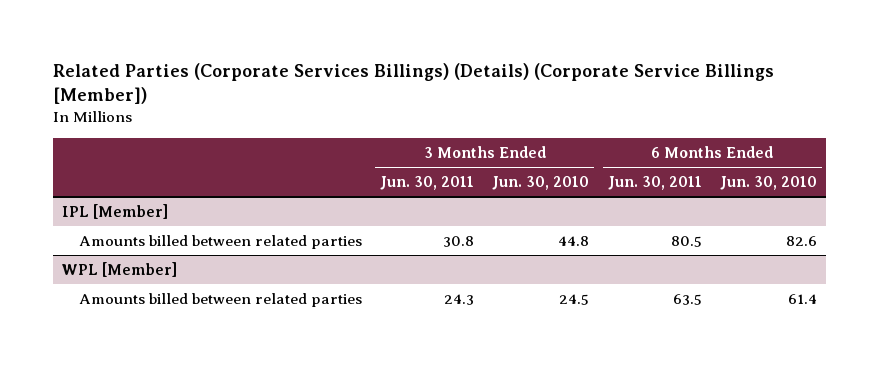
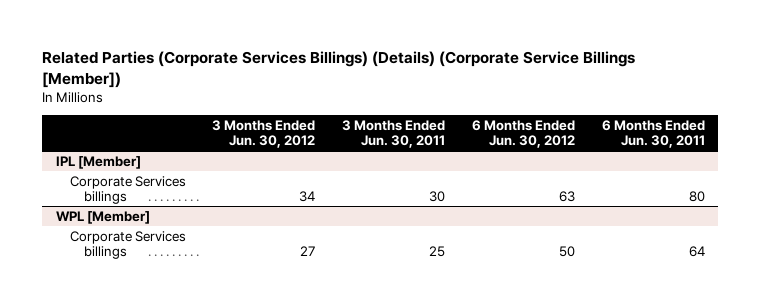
[492,176,590,191] Jun. 30, 2010 -> none
[719,176,817,191] Jun. 30, 2010 -> none
none -> [212,119,316,149] 3 Months Ended Jun. 30, 2012
none -> [471,119,575,149] 6 Months Ended Jun. 30, 2012
[78,235,362,250] Amounts billed between related parties -> none
none -> [69,175,186,205] Corporate Services billings
[78,293,362,308] Amounts billed between related parties -> none
none -> [69,230,186,260] Corporate Services billings

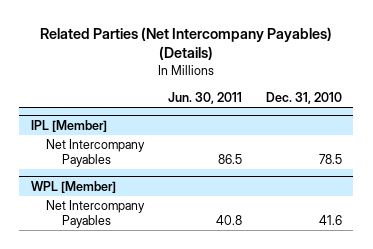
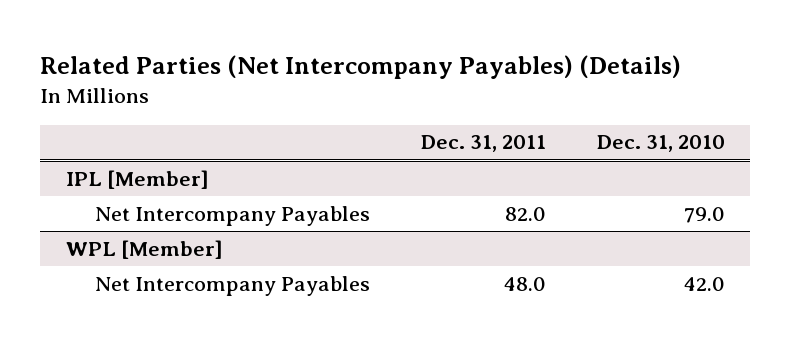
[167,92,242,105] Jun. 30, 2011 -> none
none -> [420,135,546,153] Dec. 31, 2011
[318,154,342,165] 78.5 -> [683,206,725,223] 79.0
[318,215,342,226] 41.6 -> [683,276,725,291] 42.0

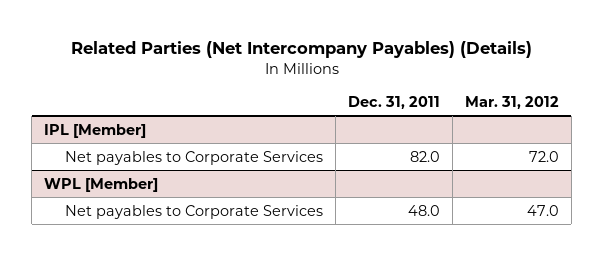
[596,135,725,153] Dec. 31, 2010 -> none
none -> [464,95,559,109] Mar. 31, 2012
[94,205,370,226] Net Intercompany Payables -> [65,150,324,165] Net payables to Corporate Services
[94,275,370,296] Net Intercompany Payables -> [65,204,324,219] Net payables to Corporate Services

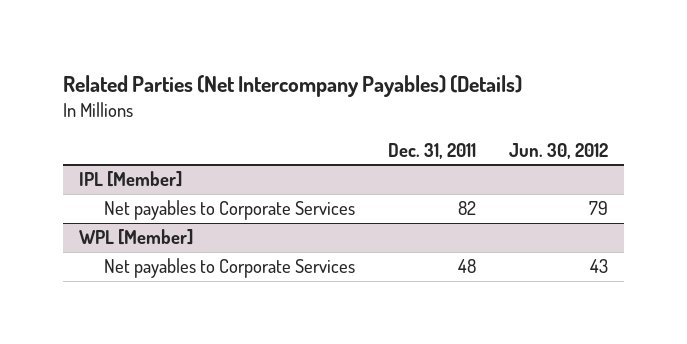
[464,95,559,109] Mar. 31, 2012 -> none
none -> [508,142,608,159] Jun. 30, 2012
[410,150,441,162] 82.0 -> [458,201,477,216] 82
[408,204,441,216] 48.0 -> [458,259,477,274] 48

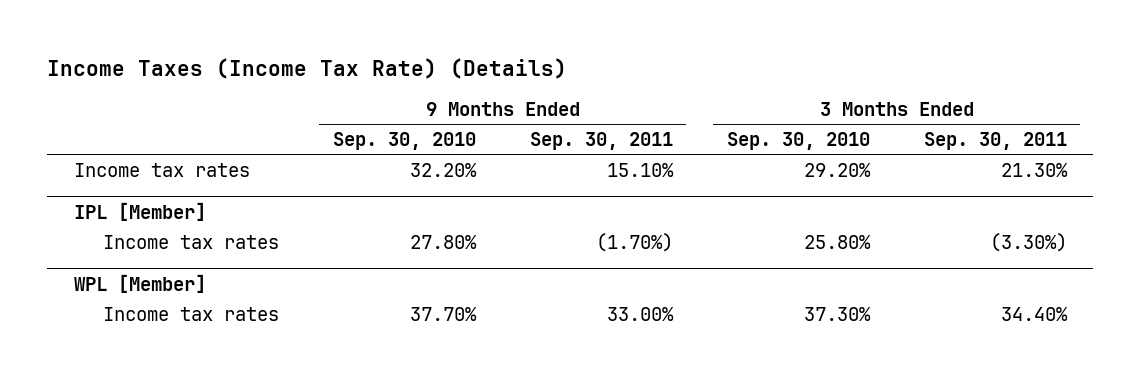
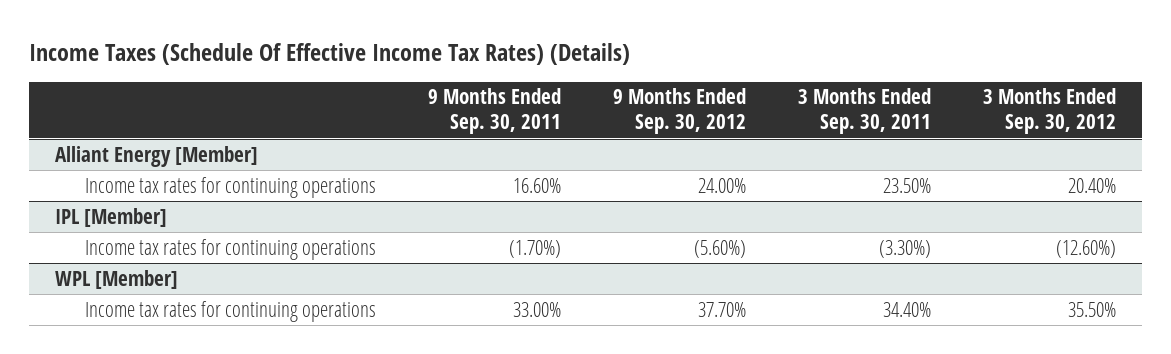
[47,57,568,79] Income Taxes (Income Tax Rate) (Details) -> [29,43,631,66] Income Taxes (Schedule Of Effective Income Tax Rates) (Details)
[332,132,476,151] Sep. 30, 2010 -> none
[726,132,870,151] Sep. 30, 2010 -> none
none -> [612,88,746,135] 9 Months Ended Sep. 30, 2012
none -> [982,88,1116,135] 3 Months Ended Sep. 30, 2012
none -> [55,145,259,167] Alliant Energy [Member]
[74,162,251,177] Income tax rates -> [84,176,376,198] Income tax rates for continuing operations
[606,162,674,177] 15.10% -> [512,177,561,193] 16.60%
[1000,162,1068,177] 21.30% -> [882,177,931,193] 23.50%
[103,234,280,249] Income tax rates -> [84,238,376,260] Income tax rates for continuing operations
[103,306,280,321] Income tax rates -> [84,300,376,322] Income tax rates for continuing operations

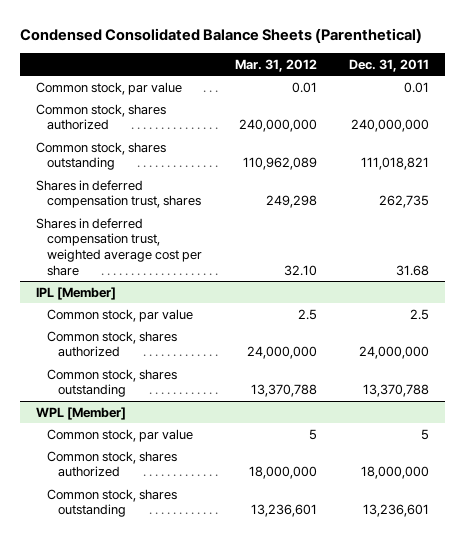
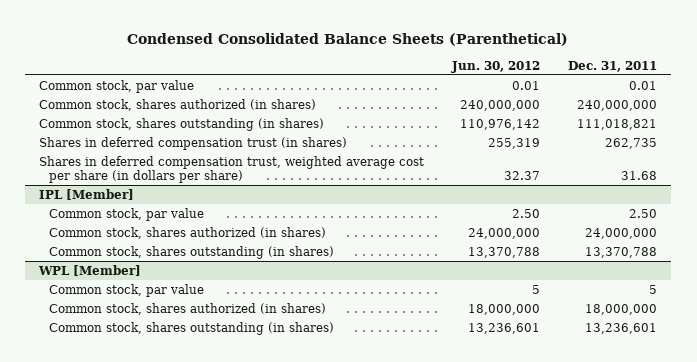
[234,58,317,72] Mar. 31, 2012 -> none
none -> [451,60,541,73] Jun. 30, 2012
[36,103,167,131] Common stock, shares authorized -> [39,99,317,112] Common stock, shares authorized (in shares)
[36,141,167,171] Common stock, shares outstanding -> [39,118,325,132] Common stock, shares outstanding (in shares)
[36,179,202,209] Shares in deferred compensation trust, shares -> [39,137,348,151] Shares in deferred compensation trust (in shares)
[36,217,203,277] Shares in deferred compensation trust, weighted average cost per share -> [39,156,425,183] Shares in deferred compensation trust, weighted average cost per share (in dollars per share)
[409,308,429,320] 2.5 -> [629,209,658,219] 2.50
[47,330,178,358] Common stock, shares authorized -> [48,227,326,240] Common stock, shares authorized (in shares)
[47,368,178,398] Common stock, shares outstanding -> [48,246,334,260] Common stock, shares outstanding (in shares)
[47,450,178,478] Common stock, shares authorized -> [48,303,326,316] Common stock, shares authorized (in shares)
[47,488,178,518] Common stock, shares outstanding -> [48,322,334,336] Common stock, shares outstanding (in shares)

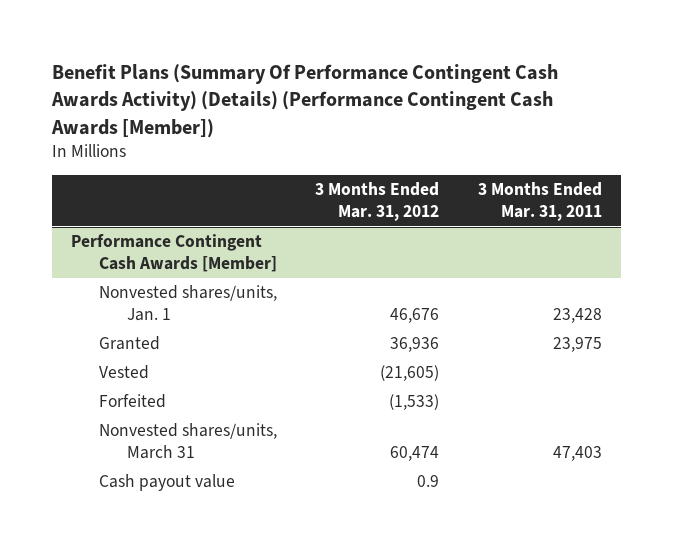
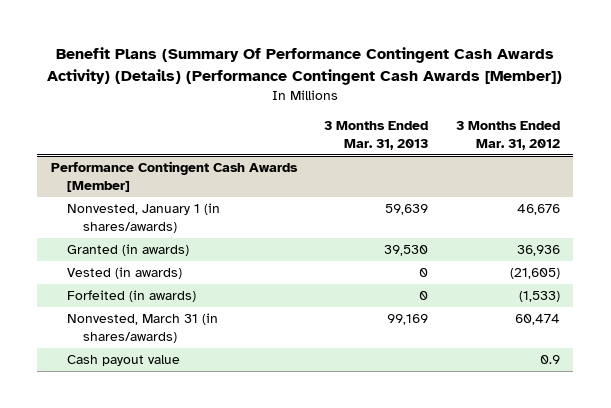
[477,181,602,222] 3 Months Ended Mar. 31, 2011 -> none
none -> [324,121,429,151] 3 Months Ended Mar. 31, 2013
[98,285,277,322] Nonvested shares/units, Jan. 1 -> [66,203,220,234] Nonvested, January 1 (in shares/awards)
[98,336,160,351] Granted -> [66,244,189,257] Granted (in awards)
[98,365,149,380] Vested -> [66,267,182,280] Vested (in awards)
[98,394,166,409] Forfeited -> [66,290,196,303] Forfeited (in awards)
[98,423,277,460] Nonvested shares/units, March 31 -> [66,313,218,344] Nonvested, March 31 (in shares/awards)

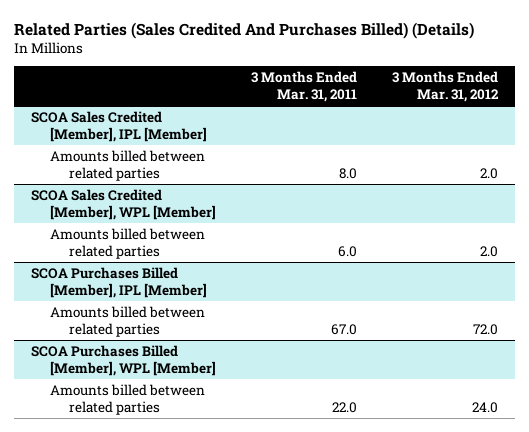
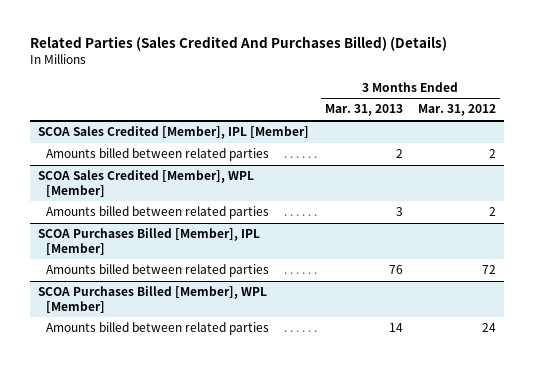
[251,71,358,103] 3 Months Ended Mar. 31, 2011 -> none
none -> [324,104,403,117] Mar. 31, 2013
[479,167,498,179] 2.0 -> [489,149,497,159] 2
[479,245,498,257] 2.0 -> [489,207,497,217] 2
[472,323,498,335] 72.0 -> [482,265,497,275] 72
[471,401,498,413] 24.0 -> [482,323,497,333] 24

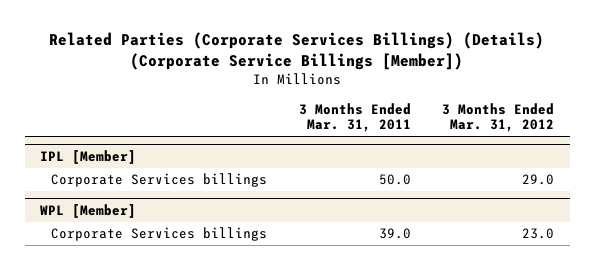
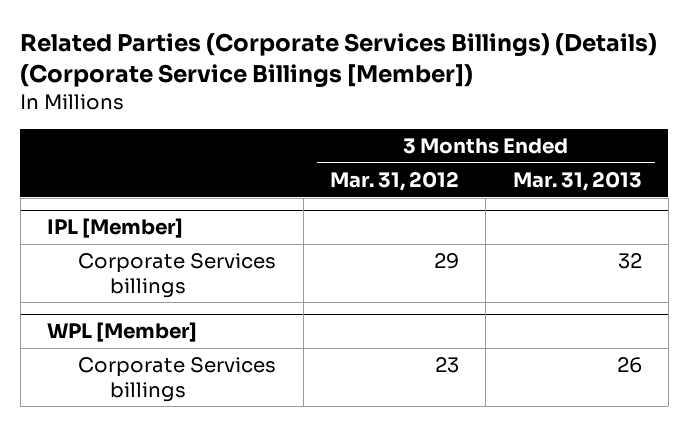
[298,102,411,133] 3 Months Ended Mar. 31, 2011 -> none
none -> [512,171,642,192] Mar. 31, 2013
[522,174,555,186] 29.0 -> [434,253,460,270] 29
[522,228,555,240] 23.0 -> [435,357,460,374] 23

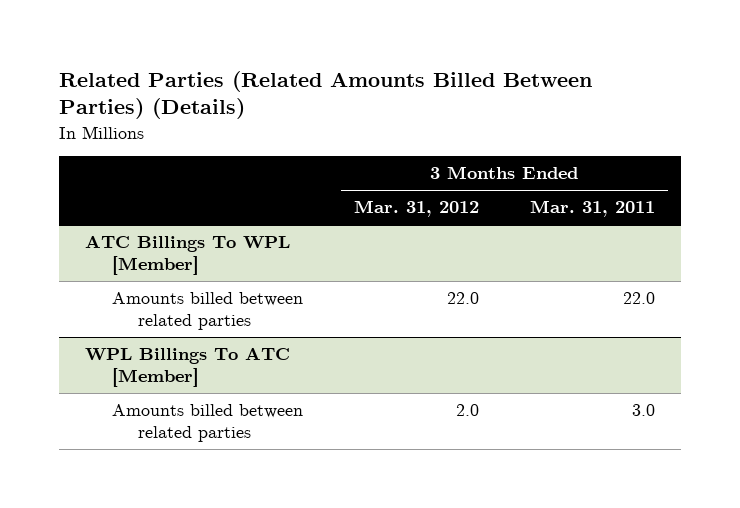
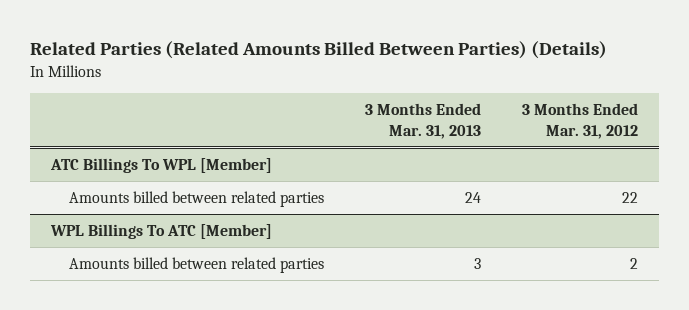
[530,200,656,218] Mar. 31, 2011 -> none
none -> [365,103,482,139] 3 Months Ended Mar. 31, 2013
[446,292,479,305] 22.0 -> [622,192,639,204] 22
[455,404,479,417] 2.0 -> [630,258,639,270] 2

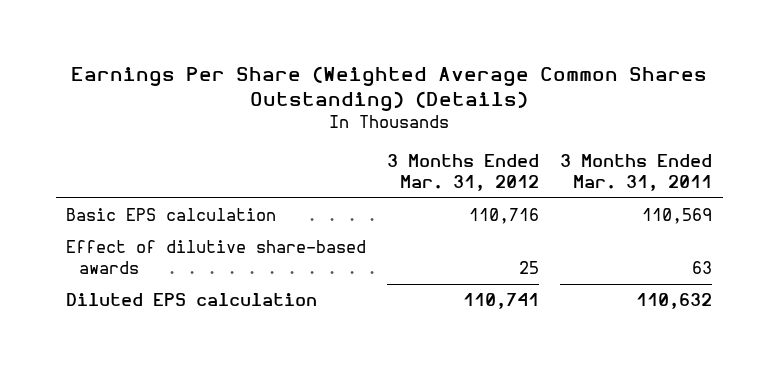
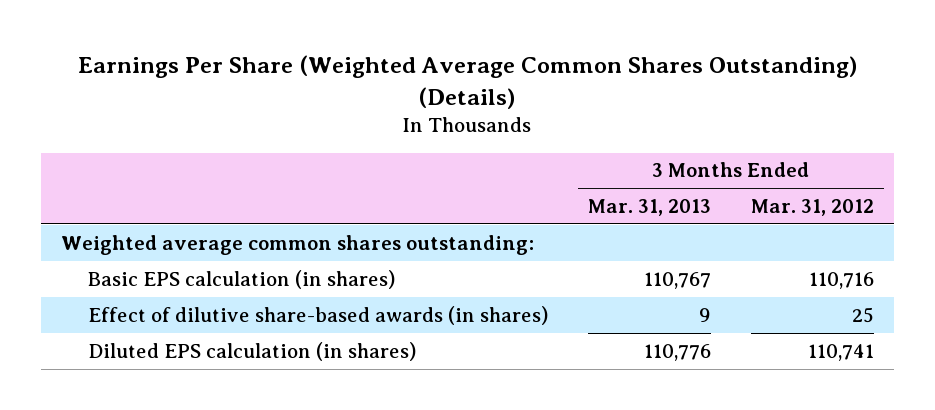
[560,153,713,192] 3 Months Ended Mar. 31, 2011 -> none
none -> [587,199,711,217] Mar. 31, 2013
none -> [61,234,535,255] Weighted average common shares outstanding:
[66,208,277,222] Basic EPS calculation -> [87,269,395,289] Basic EPS calculation (in shares)
[66,240,367,275] Effect of dilutive share-based awards -> [87,305,548,325] Effect of dilutive share-based awards (in shares)
[66,293,318,307] Diluted EPS calculation -> [87,341,416,361] Diluted EPS calculation (in shares)

